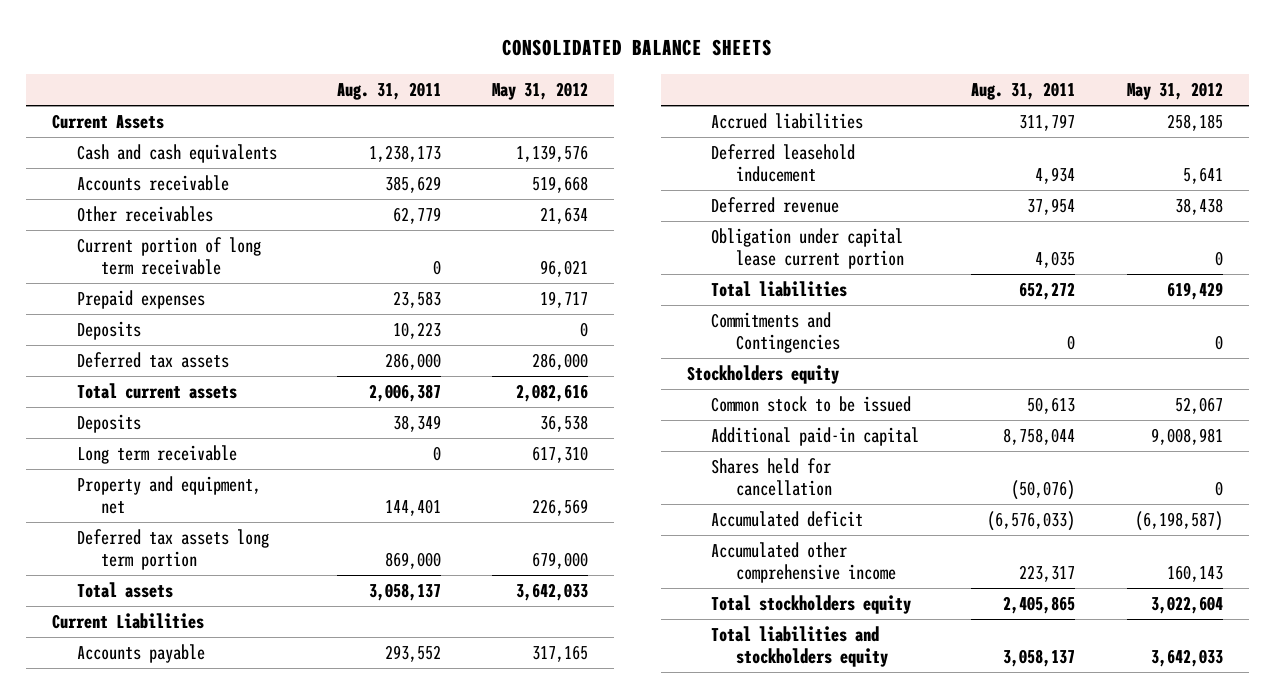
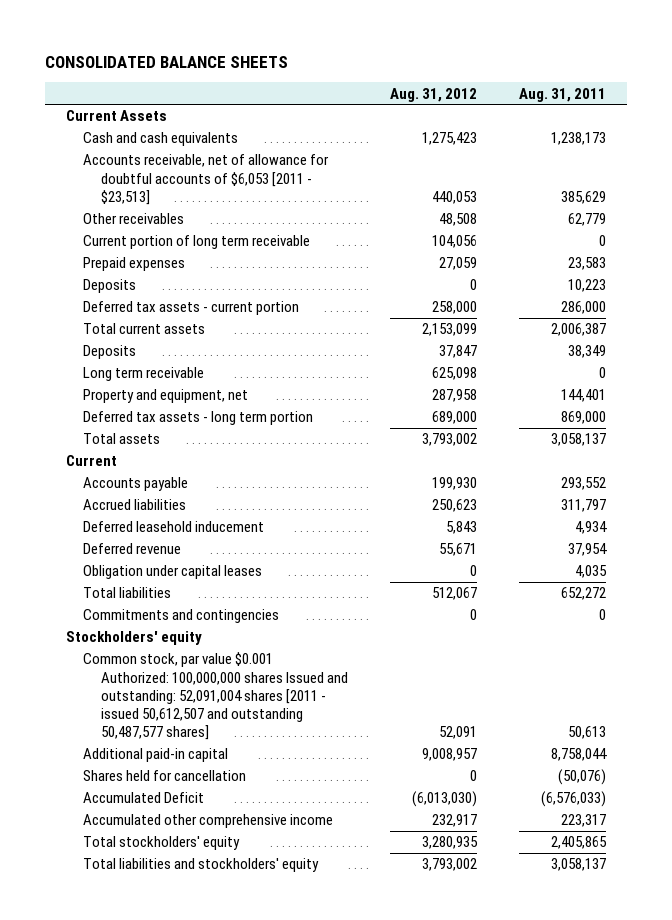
[492,81,589,100] May 31, 2012 -> none
none -> [390,87,478,102] Aug. 31, 2012
[76,175,229,192] Accounts receivable -> [83,154,330,205] Accounts receivable, net of allowance for doubtful accounts of $6,053 [2011 - $23,513]
[76,352,229,369] Deferred tax assets -> [83,301,300,316] Deferred tax assets - current portion
[76,529,269,570] Deferred tax assets long term portion -> [83,411,314,426] Deferred tax assets - long term portion
[52,613,205,630] Current Liabilities -> [65,455,117,467] Current
[711,228,904,269] Obligation under capital lease current portion -> [83,565,263,580] Obligation under capital leases
[711,312,840,353] Commitments and Contingencies -> [83,609,280,624] Commitments and contingencies
[686,365,839,385] Stockholders equity -> [65,631,202,646] Stockholders' equity
[711,396,912,413] Common stock to be issued -> [83,652,349,741] Common stock, par value $0.001 Authorized: 100,000,000 shares Issued and outstanding: 52,091,004 shares [2011 - issued 50,612,507 and outstanding 50,487,577 shares]
[711,511,864,528] Accumulated deficit -> [83,792,205,804] Accumulated Deficit
[711,595,912,615] Total stockholders equity -> [83,836,241,851] Total stockholders' equity
[711,626,888,667] Total liabilities and stockholders equity -> [83,858,320,873] Total liabilities and stockholders' equity

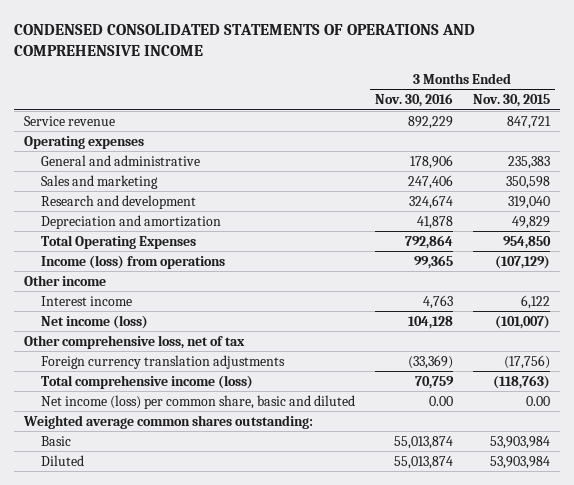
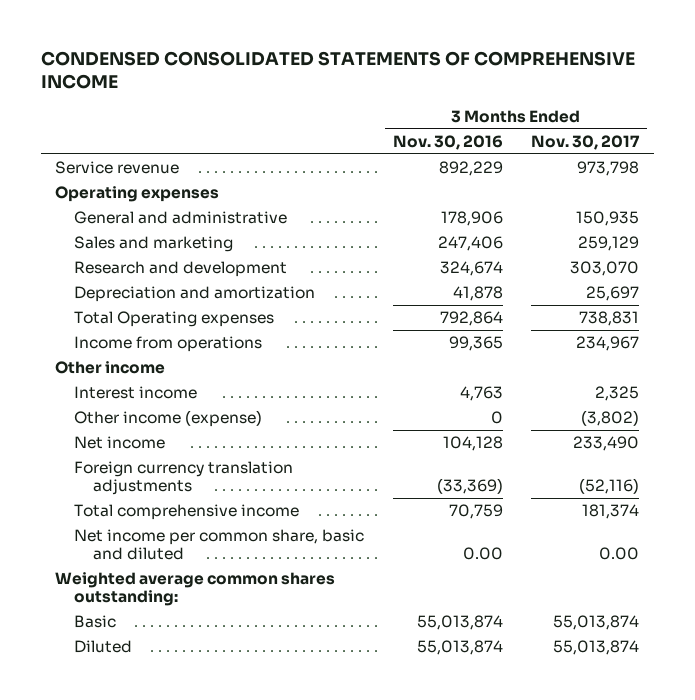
[14,24,476,57] CONDENSED CONSOLIDATED STATEMENTS OF OPERATIONS AND COMPREHENSIVE INCOME -> [40,50,635,90] CONDENSED CONSOLIDATED STATEMENTS OF COMPREHENSIVE INCOME
[472,94,550,108] Nov. 30, 2015 -> none
none -> [531,134,641,150] Nov. 30, 2017
[40,234,196,249] Total Operating Expenses -> [73,311,274,328] Total Operating expenses
[40,254,225,269] Income (loss) from operations -> [73,336,262,353] Income from operations
[24,334,246,349] Other comprehensive loss, net of tax -> none
none -> [73,410,262,428] Other income (expense)
[40,314,148,329] Net income (loss) -> [73,436,165,450] Net income
[40,374,253,389] Total comprehensive income (loss) -> [73,504,299,521] Total comprehensive income
[40,394,355,409] Net income (loss) per common share, basic and diluted -> [73,529,364,561] Net income per common share, basic and diluted

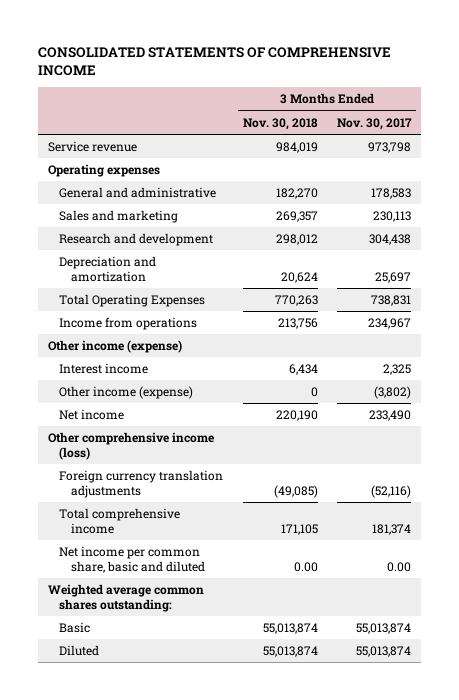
[40,50,635,90] CONDENSED CONSOLIDATED STATEMENTS OF COMPREHENSIVE INCOME -> [38,46,392,77] CONSOLIDATED STATEMENTS OF COMPREHENSIVE INCOME
[392,134,503,150] Nov. 30, 2016 -> none
none -> [242,117,318,130] Nov. 30, 2018
[576,211,640,227] 150,935 -> [371,188,412,200] 178,583
[578,236,640,252] 259,129 -> [373,211,412,223] 230,113
[570,261,640,277] 303,070 -> [369,234,412,246] 304,438
[73,311,274,328] Total Operating expenses -> [59,294,206,308] Total Operating Expenses
[55,361,166,375] Other income -> [47,340,182,354] Other income (expense)
none -> [47,432,214,460] Other comprehensive income (loss)

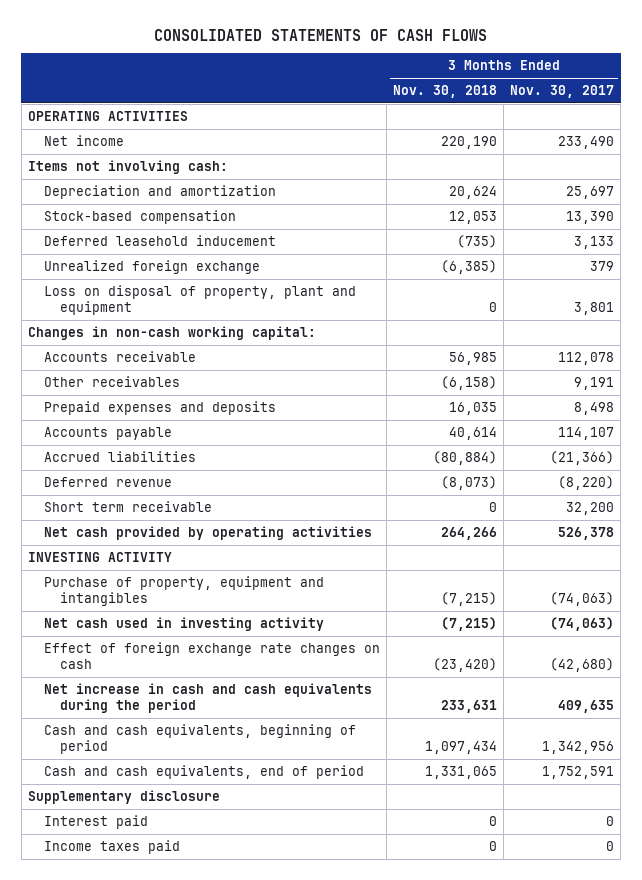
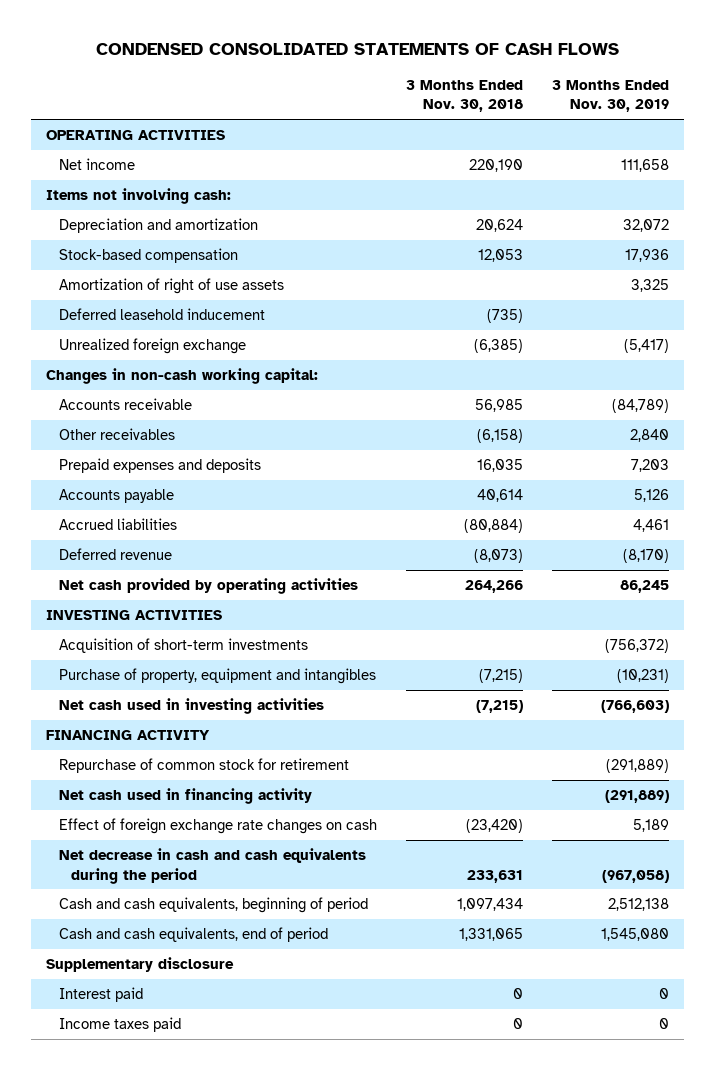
[154,28,488,41] CONSOLIDATED STATEMENTS OF CASH FLOWS -> [95,42,619,55] CONDENSED CONSOLIDATED STATEMENTS OF CASH FLOWS
[510,85,615,99] Nov. 30, 2017 -> none
none -> [552,80,670,113] 3 Months Ended Nov. 30, 2019
none -> [58,278,284,295] Amortization of right of use assets
[44,285,357,315] Loss on disposal of property, plant and equipment -> none
[44,501,213,513] Short term receivable -> none
[27,552,172,563] INVESTING ACTIVITY -> [45,610,222,621] INVESTING ACTIVITIES
none -> [58,638,308,654] Acquisition of short-term investments
[44,617,325,632] Net cash used in investing activity -> [58,698,324,715] Net cash used in investing activities
none -> [45,730,210,741] FINANCING ACTIVITY
none -> [58,758,349,774] Repurchase of common stock for retirement
none -> [58,788,312,805] Net cash used in financing activity
[44,683,373,713] Net increase in cash and cash equivalents during the period -> [58,848,366,884] Net decrease in cash and cash equivalents during the period

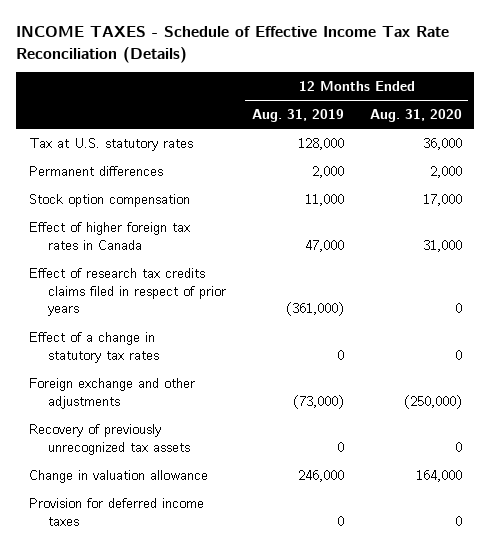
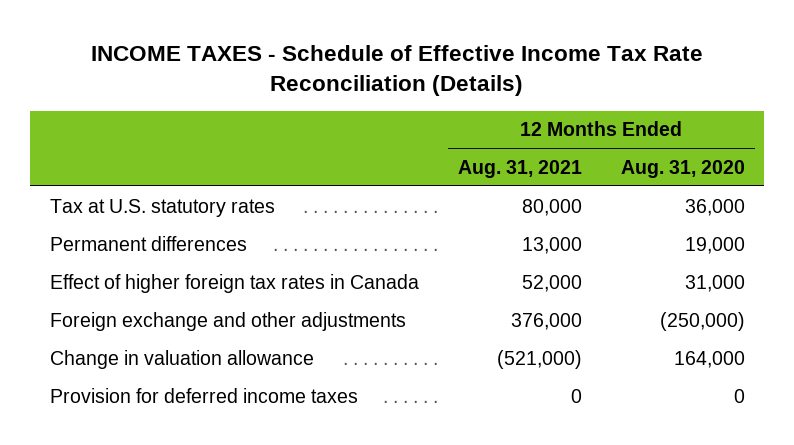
[251,109,344,123] Aug. 31, 2019 -> none
none -> [457,159,582,178] Aug. 31, 2021
[28,193,190,207] Stock option compensation -> none
[429,165,462,178] 2,000 -> [684,236,745,254] 19,000
[28,267,227,317] Effect of research tax credits claims filed in respect of prior years -> none
[28,331,160,363] Effect of a change in statutory tax rates -> none
[28,423,191,455] Recovery of previously unrecognized tax assets -> none

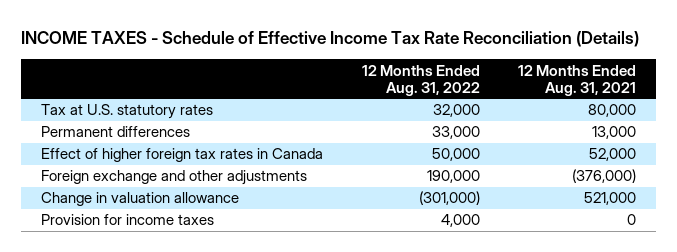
[620,159,745,178] Aug. 31, 2020 -> none
none -> [361,64,480,96] 12 Months Ended Aug. 31, 2022
[510,312,582,330] 376,000 -> [572,169,637,184] (376,000)
[496,349,582,369] (521,000) -> [584,192,637,206] 521,000
[49,387,358,403] Provision for deferred income taxes -> [40,214,214,226] Provision for income taxes

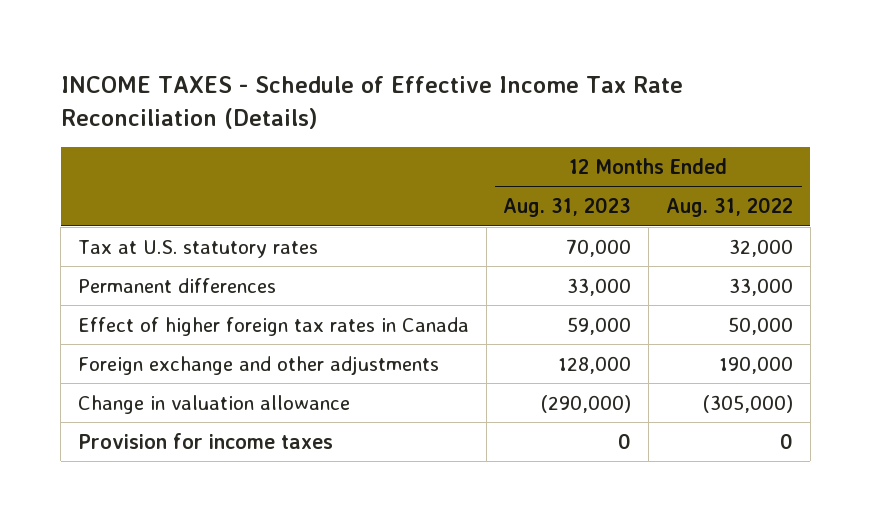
[518,64,637,96] 12 Months Ended Aug. 31, 2021 -> none
none -> [503,197,632,218] Aug. 31, 2023
[418,191,480,206] (301,000) -> [703,394,794,413] (305,000)
[440,214,480,228] 4,000 -> [780,432,794,449] 0

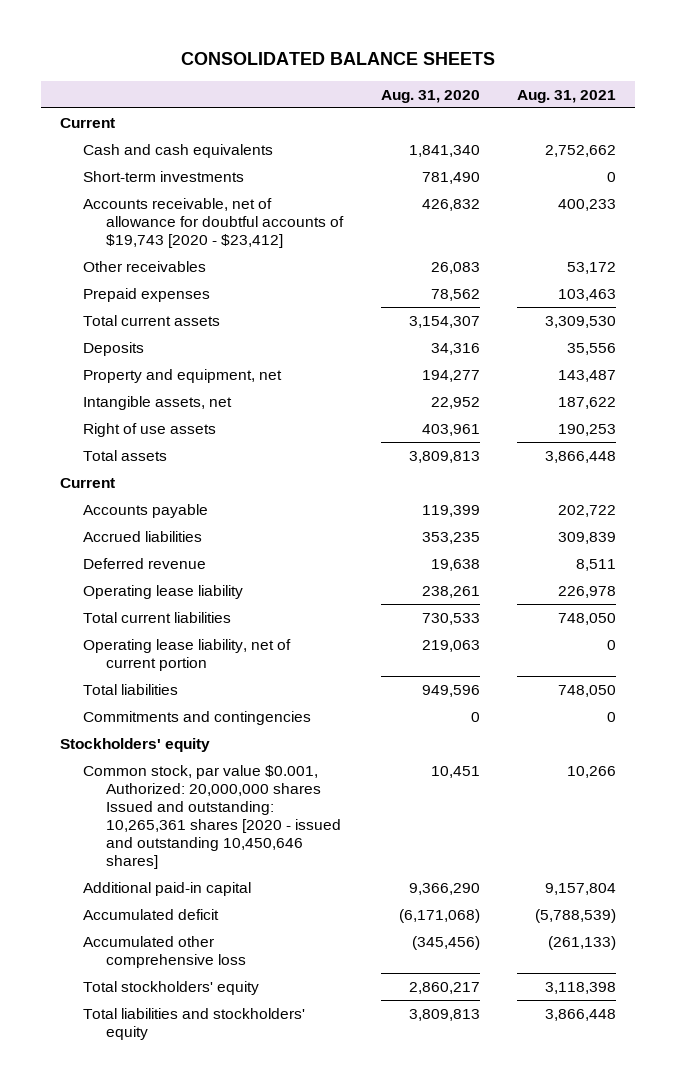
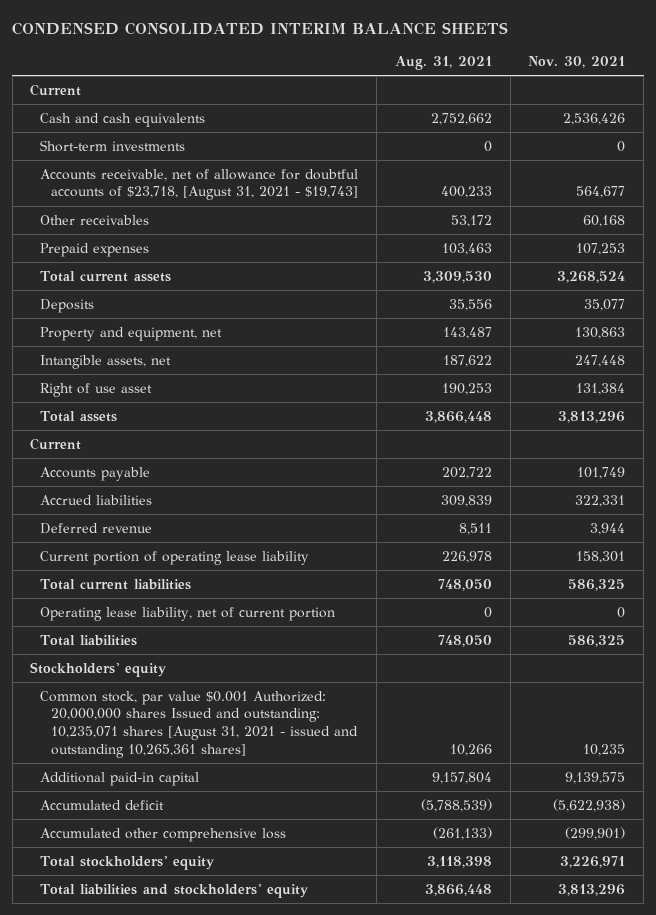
[181,52,496,66] CONSOLIDATED BALANCE SHEETS -> [12,21,509,35] CONDENSED CONSOLIDATED INTERIM BALANCE SHEETS
[380,89,480,103] Aug. 31, 2020 -> none
none -> [528,56,626,69] Nov. 30, 2021
[82,197,345,249] Accounts receivable, net of allowance for doubtful accounts of $19,743 [2020 - $23,412] -> [40,168,359,201] Accounts receivable, net of allowance for doubtful accounts of $23,718, [August 31, 2021 - $19,743]
[82,422,216,437] Right of use assets -> [40,382,153,397] Right of use asset
[82,584,243,599] Operating lease liability -> [40,550,310,565] Current portion of operating lease liability
[82,710,311,725] Commitments and contingencies -> none
[82,764,342,870] Common stock, par value $0.001, Authorized: 20,000,000 shares Issued and outstanding: 10,265,361 shares [2020 - issued and outstanding 10,450,646 shares] -> [40,690,358,758] Common stock, par value $0.001 Authorized: 20,000,000 shares Issued and outstanding: 10,235,071 shares [August 31, 2021 - issued and outstanding 10,265,361 shares]

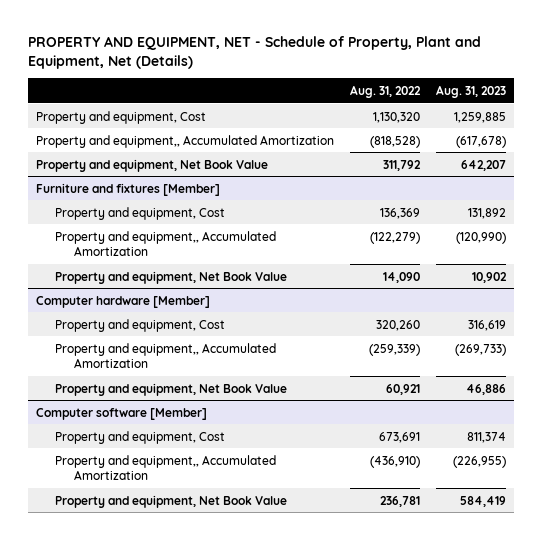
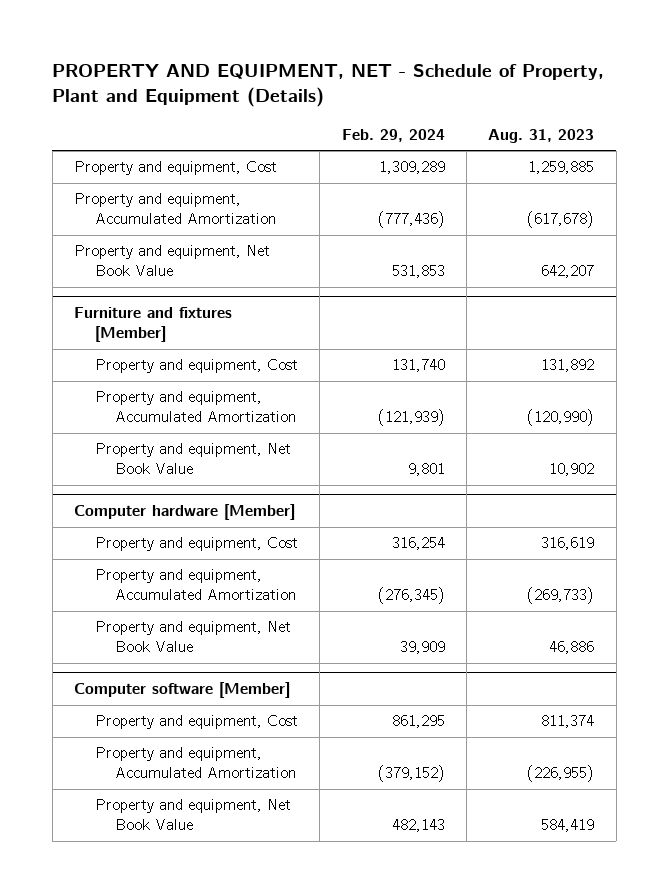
[28,36,482,70] PROPERTY AND EQUIPMENT, NET - Schedule of Property, Plant and Equipment, Net (Details) -> [52,64,605,108] PROPERTY AND EQUIPMENT, NET - Schedule of Property, Plant and Equipment (Details)
[350,84,422,98] Aug. 31, 2022 -> none
none -> [341,128,445,142] Feb. 29, 2024
[36,134,335,148] Property and equipment,, Accumulated Amortization -> [74,193,276,225] Property and equipment, Accumulated Amortization
[55,230,277,257] Property and equipment,, Accumulated Amortization -> [94,391,297,423] Property and equipment, Accumulated Amortization
[55,342,277,369] Property and equipment,, Accumulated Amortization -> [94,569,297,601] Property and equipment, Accumulated Amortization
[55,454,277,481] Property and equipment,, Accumulated Amortization -> [94,747,297,779] Property and equipment, Accumulated Amortization

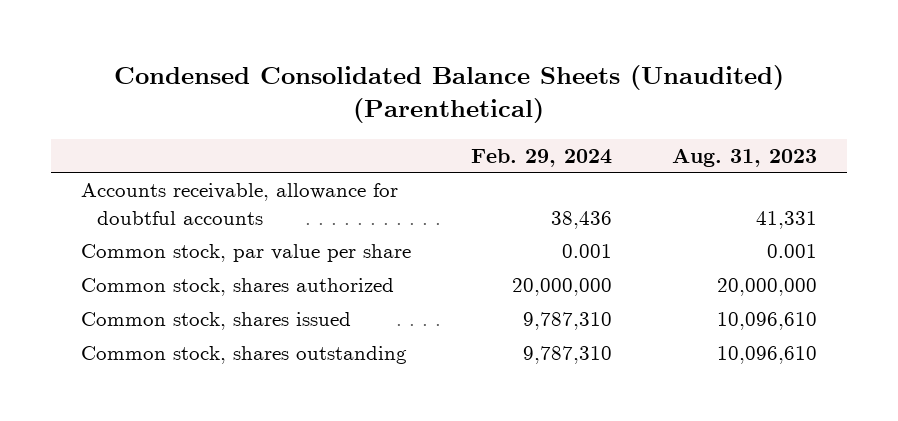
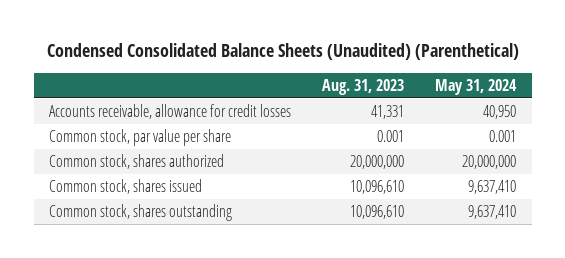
[470,148,612,167] Feb. 29, 2024 -> none
none -> [435,78,518,95] May 31, 2024
[81,183,399,225] Accounts receivable, allowance for doubtful accounts -> [49,104,292,120] Accounts receivable, allowance for credit losses

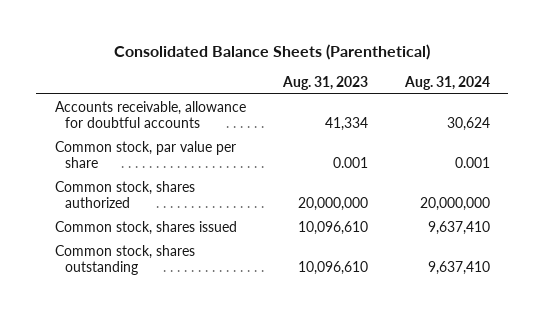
[46,43,519,61] Condensed Consolidated Balance Sheets (Unaudited) (Parenthetical) -> [114,43,431,60] Consolidated Balance Sheets (Parenthetical)
[435,78,518,95] May 31, 2024 -> none
none -> [403,75,490,90] Aug. 31, 2024
[49,104,292,120] Accounts receivable, allowance for credit losses -> [54,100,246,128] Accounts receivable, allowance for doubtful accounts
[371,105,405,120] 41,331 -> [324,116,368,131] 41,334

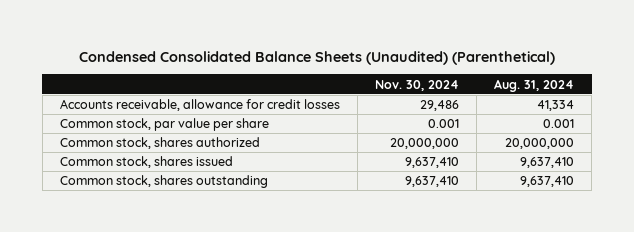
[114,43,431,60] Consolidated Balance Sheets (Parenthetical) -> [78,50,555,65] Condensed Consolidated Balance Sheets (Unaudited) (Parenthetical)
[281,75,368,90] Aug. 31, 2023 -> none
none -> [374,79,459,91] Nov. 30, 2024
[54,100,246,128] Accounts receivable, allowance for doubtful accounts -> [59,99,340,112] Accounts receivable, allowance for credit losses
[446,116,490,131] 30,624 -> [537,100,575,112] 41,334

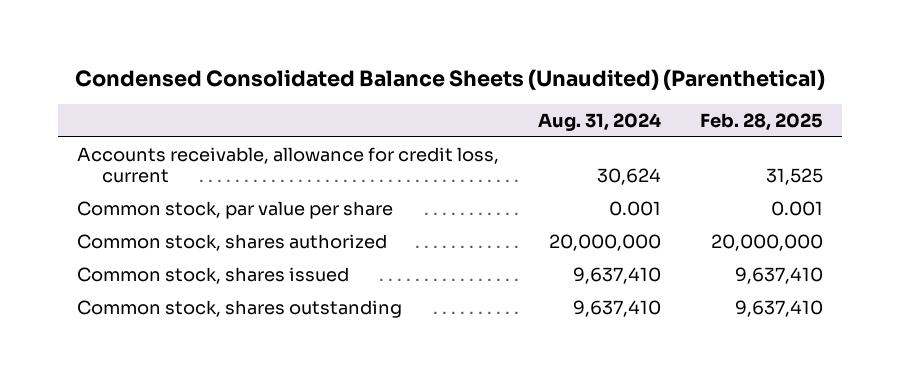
[374,79,459,91] Nov. 30, 2024 -> none
none -> [700,113,824,132] Feb. 28, 2025
[59,99,340,112] Accounts receivable, allowance for credit losses -> [77,146,500,184] Accounts receivable, allowance for credit loss, current
[537,100,575,112] 41,334 -> [597,168,662,186] 30,624

